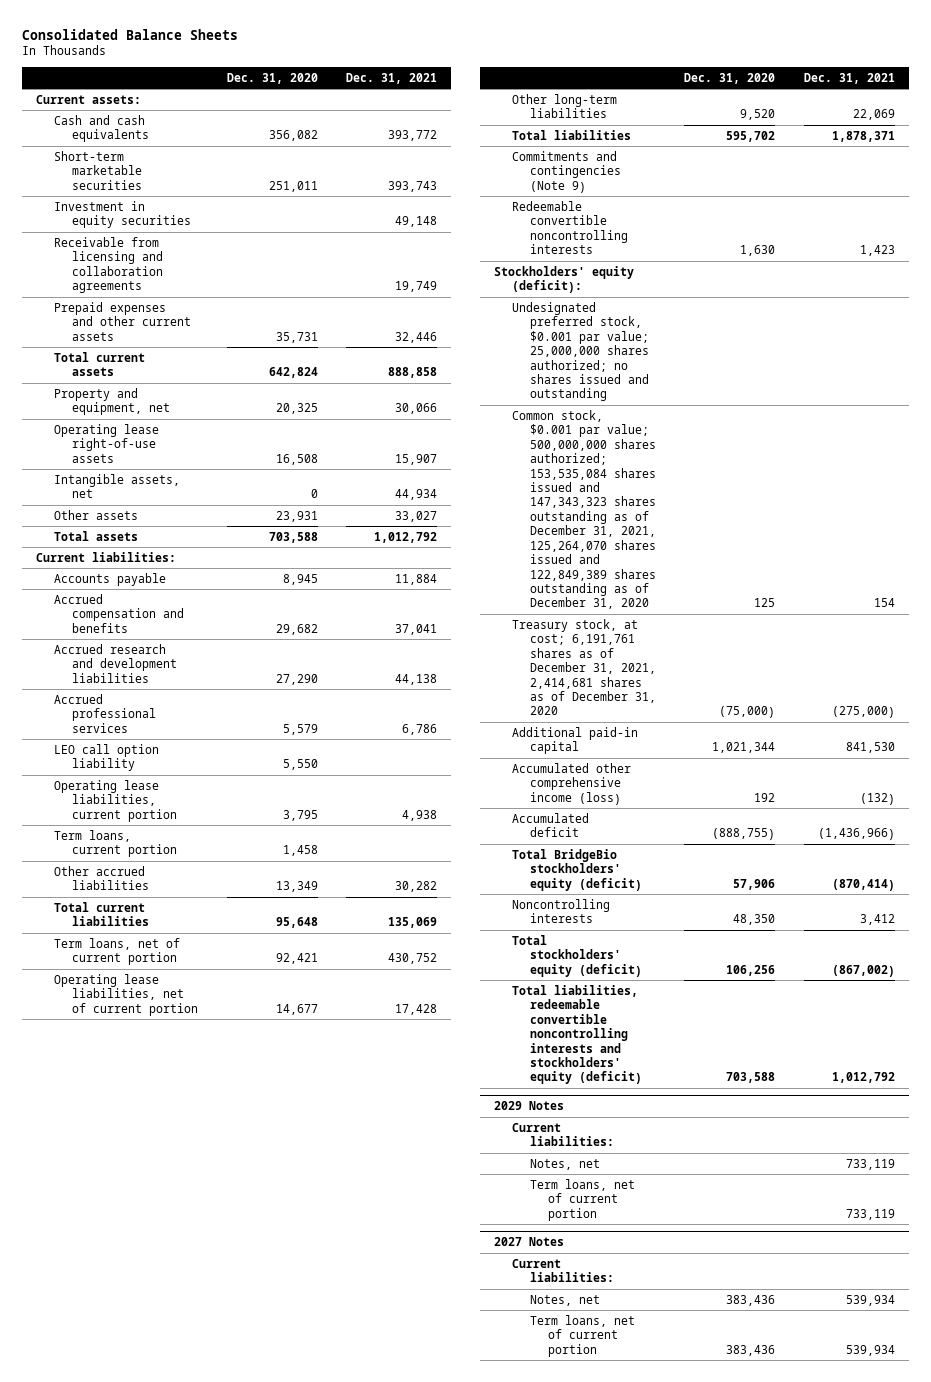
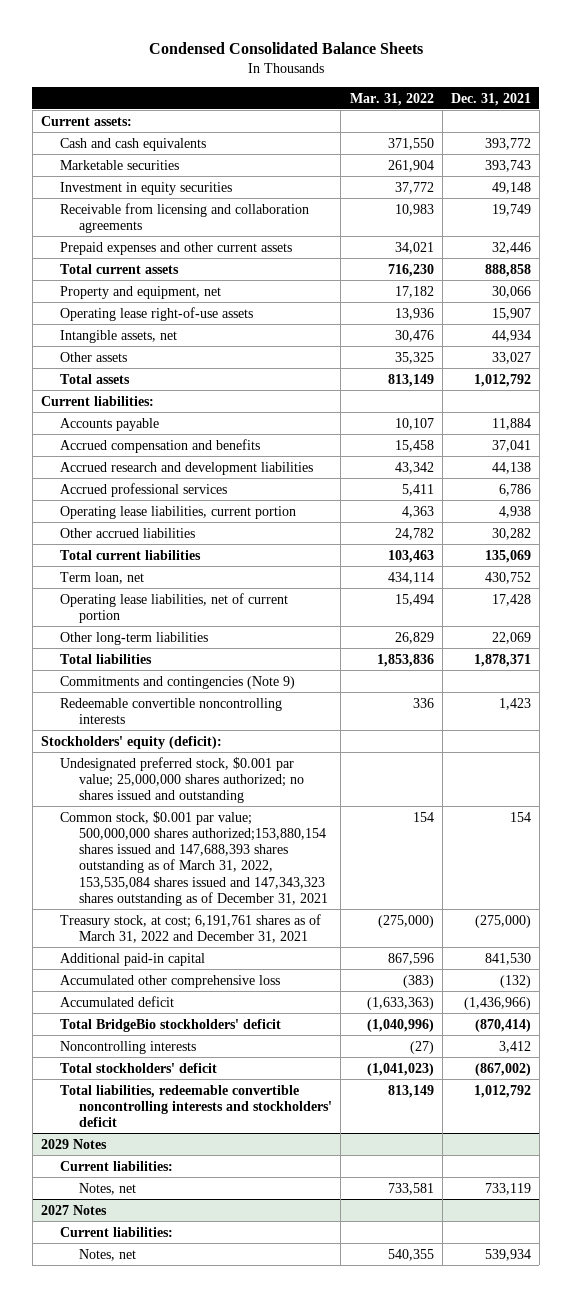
[22,28,239,40] Consolidated Balance Sheets -> [148,41,423,54] Condensed Consolidated Balance Sheets
[226,72,318,84] Dec. 31, 2020 -> none
none -> [349,92,434,106] Mar. 31, 2022
[54,150,143,190] Short-term marketable securities -> [60,159,180,170] Marketable securities
[54,743,160,772] LEO call option liability -> none
[54,829,178,858] Term loans, current portion -> none
[54,937,181,966] Term loans, net of current portion -> [60,571,145,584] Term loan, net
[511,409,656,610] Common stock, $0.001 par value; 500,000,000 shares authorized; 153,535,084 shares issued and 147,343,323 shares outstanding as of December 31, 2021, 125,264,070 shares issued and 122,849,389 shares outstanding as of December 31, 2020 -> [60,810,329,906] Common stock, $0.001 par value; 500,000,000 shares authorized;153,880,154 shares issued and 147,688,393 shares outstanding as of March 31, 2022, 153,535,084 shares issued and 147,343,323 shares outstanding as of December 31, 2021
[511,618,656,716] Treasury stock, at cost; 6,191,761 shares as of December 31, 2021, 2,414,681 shares as of December 31, 2020 -> [60,913,322,943] Treasury stock, at cost; 6,191,761 shares as of March 31, 2022 and December 31, 2021
[511,762,631,805] Accumulated other comprehensive income (loss) -> [60,974,281,988] Accumulated other comprehensive loss
[511,848,642,891] Total BridgeBio stockholders' equity (deficit) -> [60,1018,282,1032] Total BridgeBio stockholders' deficit
[511,934,642,977] Total stockholders' equity (deficit) -> [60,1062,218,1073] Total stockholders' deficit
[511,984,642,1085] Total liabilities, redeemable convertible noncontrolling interests and stockholders' equity (deficit) -> [60,1084,333,1128] Total liabilities, redeemable convertible noncontrolling interests and stockholders' deficit
[529,1178,635,1221] Term loans, net of current portion -> none
[529,1314,635,1357] Term loans, net of current portion -> none

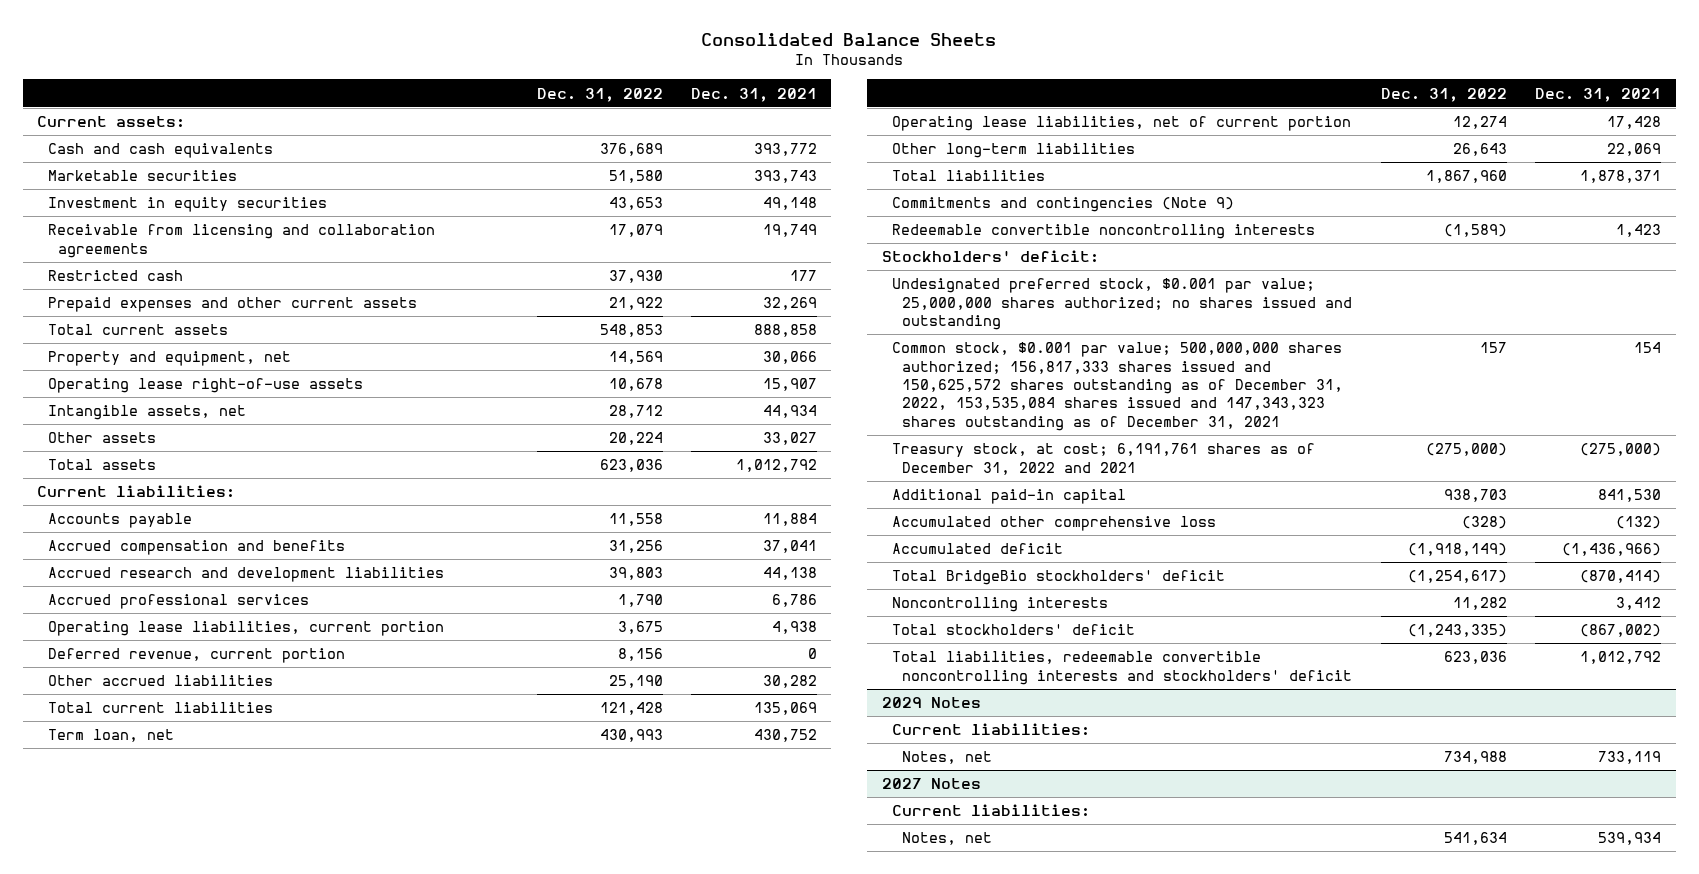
[148,41,423,54] Condensed Consolidated Balance Sheets -> [701,32,997,46] Consolidated Balance Sheets
[349,92,434,106] Mar. 31, 2022 -> none
none -> [536,87,663,102] Dec. 31, 2022
none -> [47,270,183,282] Restricted cash
[491,241,531,254] 32,446 -> [763,297,818,311] 32,269
none -> [47,648,345,664] Deferred revenue, current portion
[40,735,222,749] Stockholders' equity (deficit): -> [881,250,1099,264] Stockholders' deficit:
[60,810,329,906] Common stock, $0.001 par value; 500,000,000 shares authorized;153,880,154 shares issued and 147,688,393 shares outstanding as of March 31, 2022, 153,535,084 shares issued and 147,343,323 shares outstanding as of December 31, 2021 -> [892,342,1344,431] Common stock, $0.001 par value; 500,000,000 shares authorized; 156,817,333 shares issued and 150,625,572 shares outstanding as of December 31, 2022, 153,535,084 shares issued and 147,343,323 shares outstanding as of December 31, 2021
[60,913,322,943] Treasury stock, at cost; 6,191,761 shares as of March 31, 2022 and December 31, 2021 -> [892,443,1316,475] Treasury stock, at cost; 6,191,761 shares as of December 31, 2022 and 2021

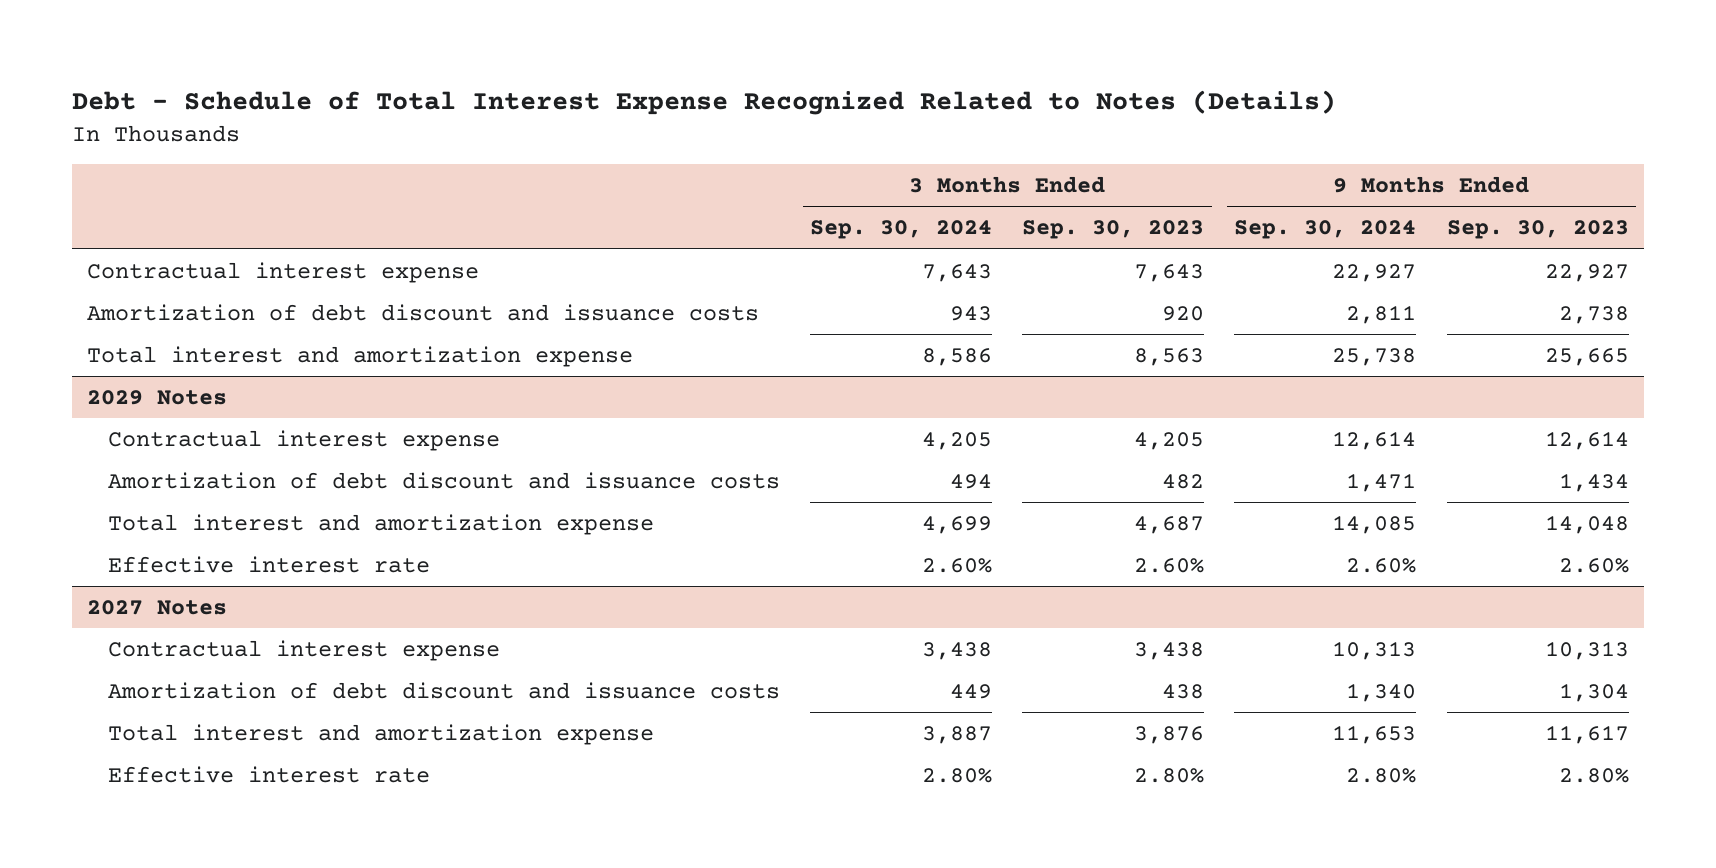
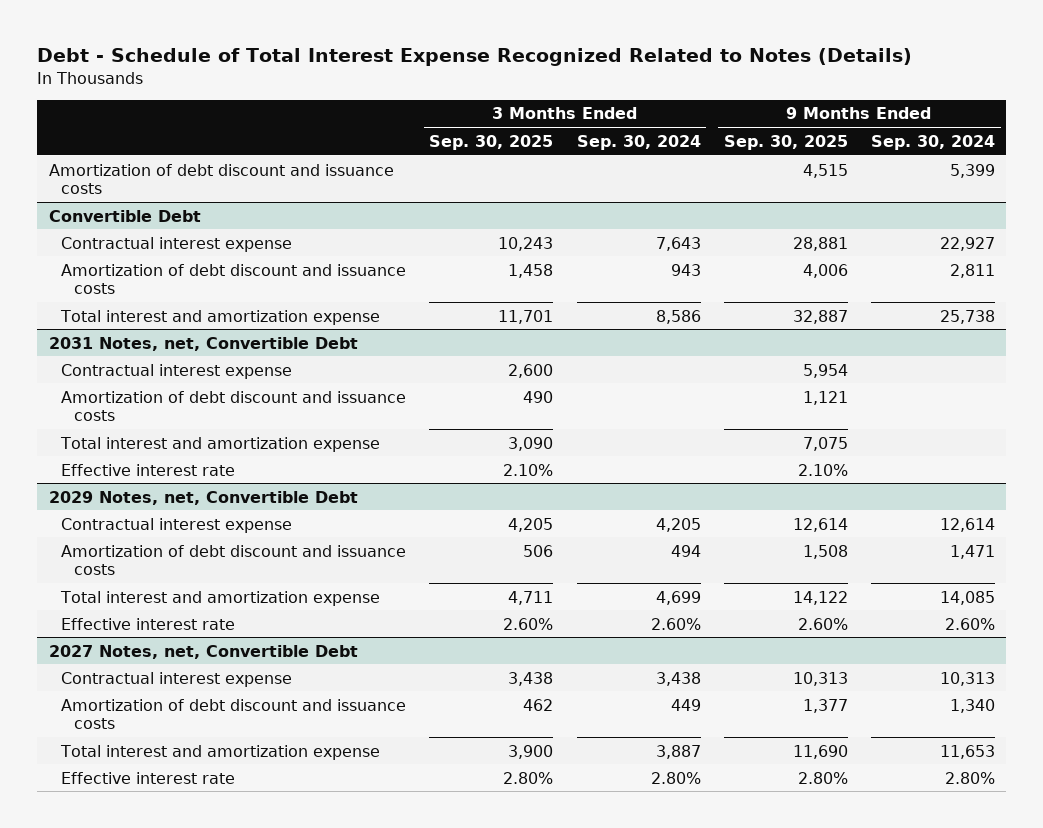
[1022,220,1205,240] Sep. 30, 2023 -> none
[1446,220,1629,240] Sep. 30, 2023 -> none
none -> [429,134,554,150] Sep. 30, 2025
none -> [723,134,848,150] Sep. 30, 2025
none -> [48,163,394,195] Amortization of debt discount and issuance costs
none -> [48,209,201,222] Convertible Debt
[87,389,228,405] 2029 Notes -> none
none -> [48,336,358,351] 2031 Notes, net, Convertible Debt
none -> [61,363,293,379] Contractual interest expense
none -> [61,390,407,422] Amortization of debt discount and issuance costs
none -> [60,436,381,452] Total interest and amortization expense
none -> [61,463,236,476] Effective interest rate
none -> [48,490,358,505] 2029 Notes, net, Convertible Debt
[87,599,228,615] 2027 Notes -> none
none -> [48,644,358,659] 2027 Notes, net, Convertible Debt

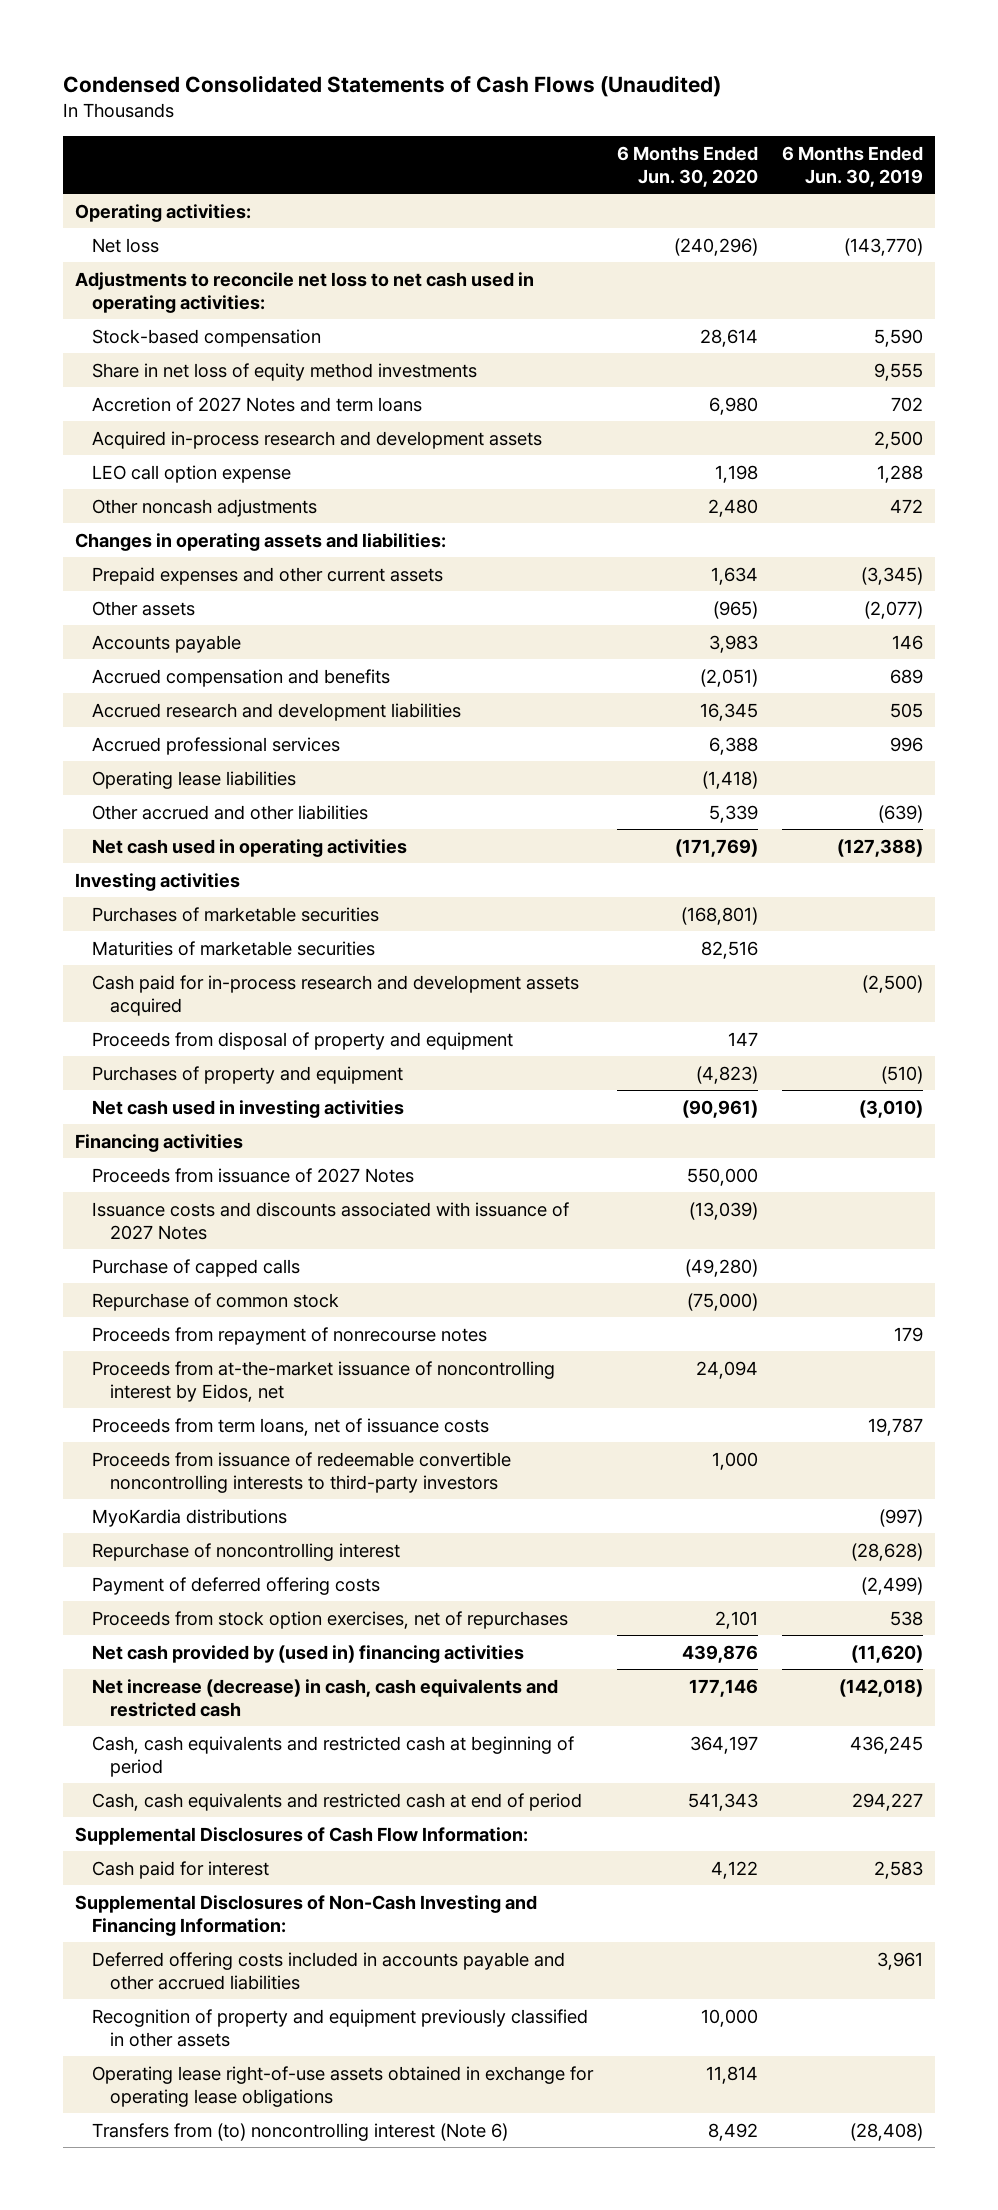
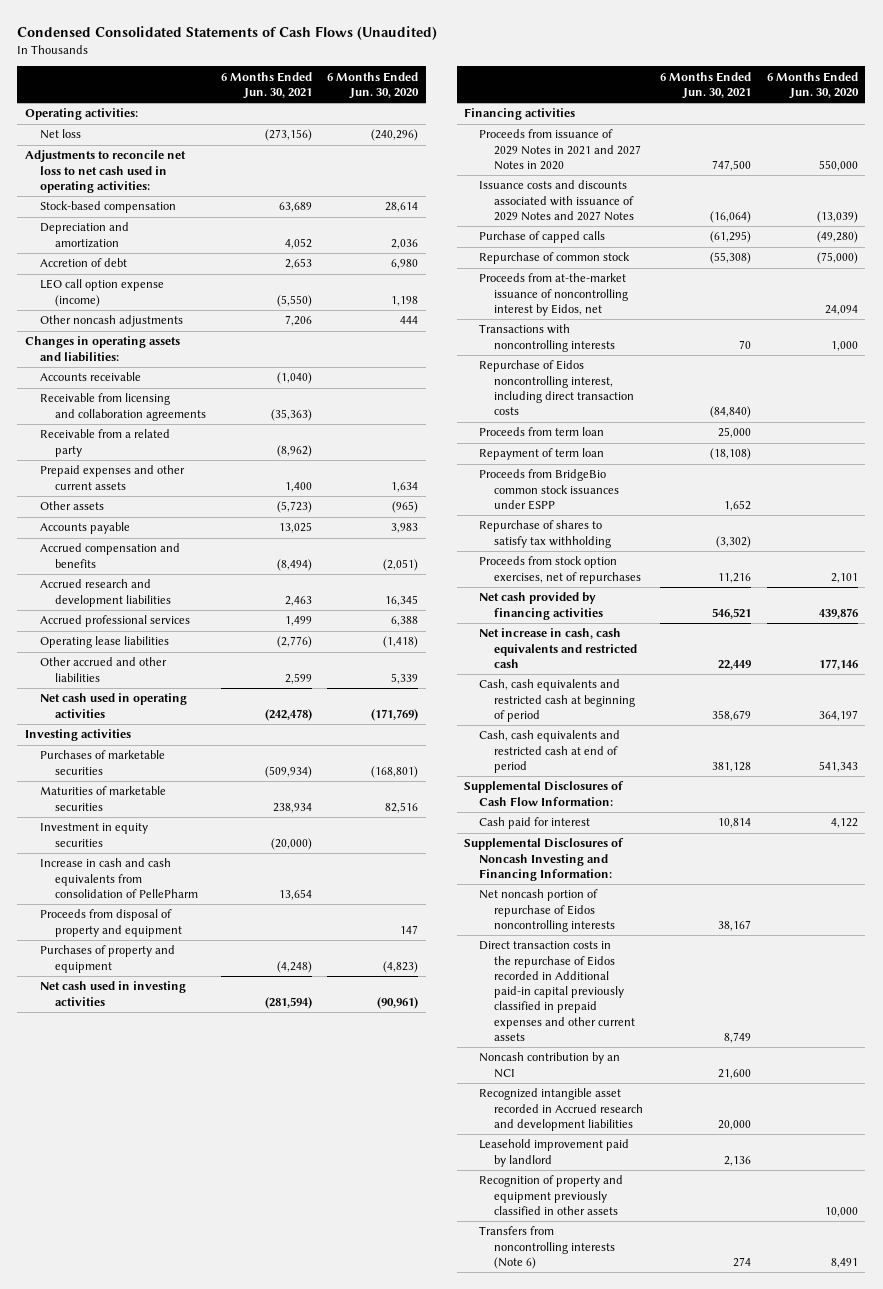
[781,145,923,187] 6 Months Ended Jun. 30, 2019 -> none
none -> [221,71,313,99] 6 Months Ended Jun. 30, 2021
[92,362,478,381] Share in net loss of equity method investments -> none
[92,430,543,449] Acquired in-process research and development assets -> none
none -> [39,222,129,248] Depreciation and amortization
[92,396,423,412] Accretion of 2027 Notes and term loans -> [39,258,127,268] Accretion of debt
[92,464,292,483] LEO call option expense -> [39,279,164,307] LEO call option expense (income)
[708,498,759,517] 2,480 -> [400,316,419,325] 444
none -> [39,372,141,382] Accounts receivable
none -> [39,393,206,421] Receivable from licensing and collaboration agreements
none -> [39,429,170,457] Receivable from a related party
[92,974,580,1016] Cash paid for in-process research and development assets acquired -> none
none -> [39,823,148,847] Investment in equity securities
none -> [39,858,198,898] Increase in cash and cash equivalents from consolidation of PellePharm
[92,1167,415,1183] Proceeds from issuance of 2027 Notes -> [479,129,642,170] Proceeds from issuance of 2029 Notes in 2021 and 2027 Notes in 2020
[92,1201,570,1240] Issuance costs and discounts associated with issuance of 2027 Notes -> [479,180,635,221] Issuance costs and discounts associated with issuance of 2029 Notes and 2027 Notes
[92,1326,488,1345] Proceeds from repayment of nonrecourse notes -> none
[92,1451,512,1493] Proceeds from issuance of redeemable convertible noncontrolling interests to third-party investors -> none
[92,1508,288,1527] MyoKardia distributions -> none
[92,1542,401,1561] Repurchase of noncontrolling interest -> none
[92,1576,381,1595] Payment of deferred offering costs -> none
none -> [479,324,616,352] Transactions with noncontrolling interests
none -> [479,360,635,416] Repurchase of Eidos noncontrolling interest, including direct transaction costs
[92,1417,490,1436] Proceeds from term loans, net of issuance costs -> [479,427,605,437] Proceeds from term loan
none -> [479,448,605,461] Repayment of term loan
none -> [479,469,620,510] Proceeds from BridgeBio common stock issuances under ESPP
none -> [479,520,612,548] Repurchase of shares to satisfy tax withholding
[92,1644,525,1663] Net cash provided by (used in) financing activities -> [479,592,604,620] Net cash provided by financing activities
[92,1678,559,1717] Net increase (decrease) in cash, cash equivalents and restricted cash -> [479,628,638,668] Net increase in cash, cash equivalents and restricted cash
[92,1951,566,1990] Deferred offering costs included in accounts payable and other accrued liabilities -> none
[75,1894,538,1936] Supplemental Disclosures of Non-Cash Investing and Financing Information: -> [464,838,625,881] Supplemental Disclosures of Noncash Investing and Financing Information:
none -> [479,889,616,932] Net noncash portion of repurchase of Eidos noncontrolling interests
none -> [479,941,636,1041] Direct transaction costs in the repurchase of Eidos recorded in Additional paid-in capital previously classified in prepaid expenses and other current assets
none -> [479,1052,621,1078] Noncash contribution by an NCI
none -> [479,1088,644,1131] Recognized intangible asset recorded in Accrued research and development liabilities
none -> [479,1139,630,1167] Leasehold improvement paid by landlord
[92,2065,595,2107] Operating lease right-of-use assets obtained in exchange for operating lease obligations -> none
[92,2122,509,2141] Transfers from (to) noncontrolling interest (Note 6) -> [479,1226,616,1269] Transfers from noncontrolling interests (Note 6)
[708,2122,759,2141] 8,492 -> [830,1257,858,1268] 8,491

